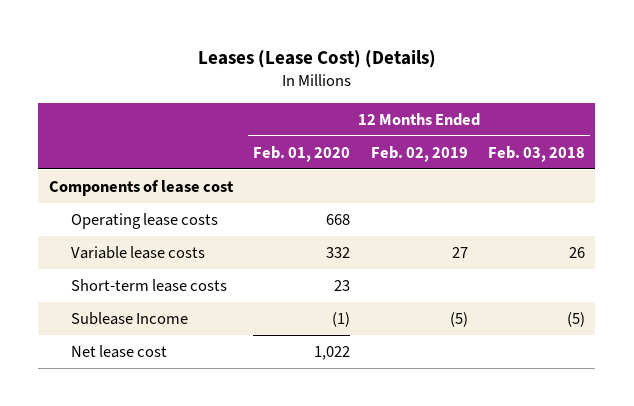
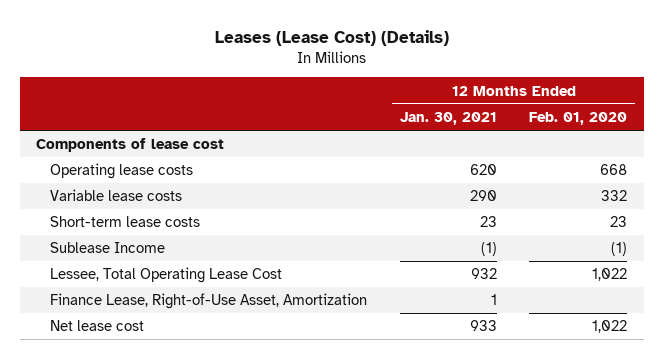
[370,145,468,162] Feb. 02, 2019 -> none
[488,145,586,162] Feb. 03, 2018 -> none
none -> [399,112,497,126] Jan. 30, 2021
none -> [50,267,283,284] Lessee, Total Operating Lease Cost
none -> [50,293,368,310] Finance Lease, Right-of-Use Asset, Amortization

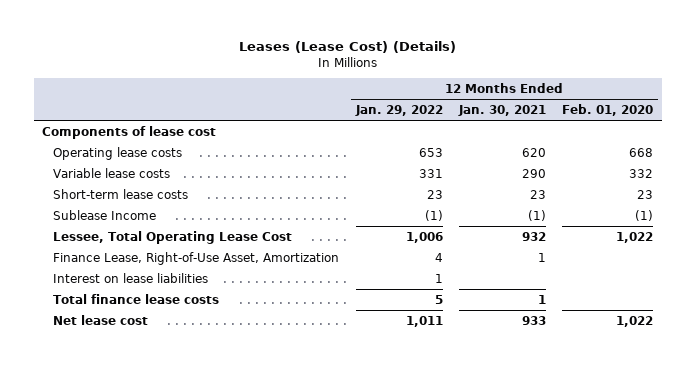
none -> [354,104,443,116] Jan. 29, 2022
none -> [53,272,209,283] Interest on lease liabilities
none -> [53,293,220,304] Total finance lease costs

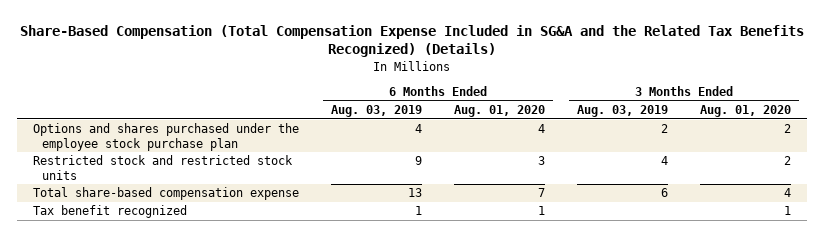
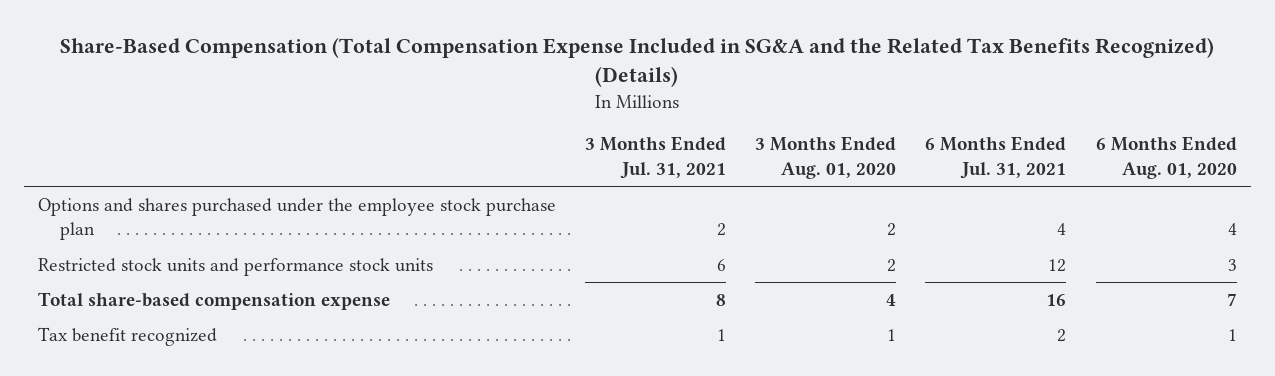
[331,105,423,118] Aug. 03, 2019 -> none
[577,105,669,118] Aug. 03, 2019 -> none
none -> [585,136,727,179] 3 Months Ended Jul. 31, 2021
none -> [925,136,1067,179] 6 Months Ended Jul. 31, 2021
[33,155,294,180] Restricted stock and restricted stock units -> [38,257,434,276] Restricted stock units and performance stock units

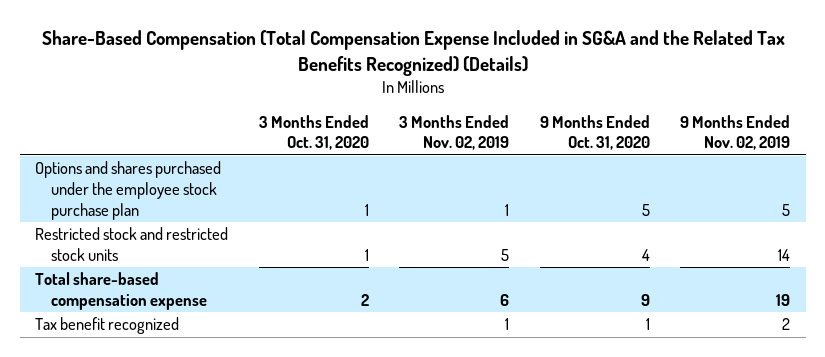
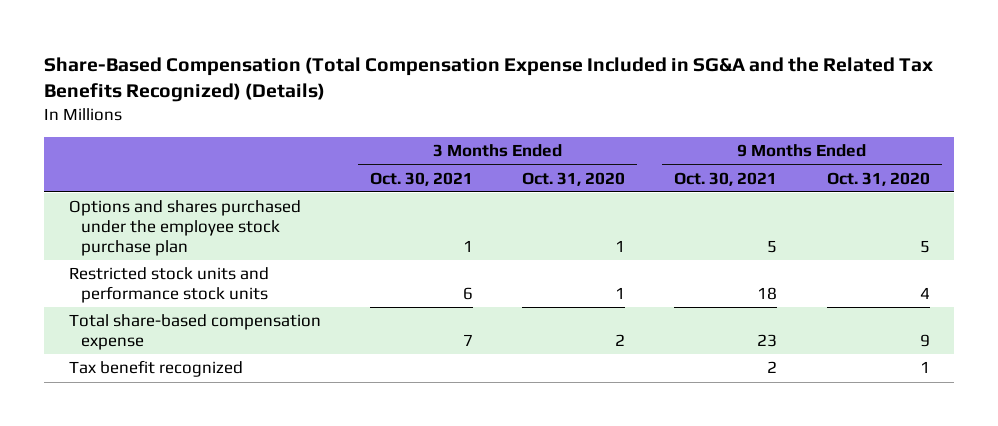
[399,114,510,151] 3 Months Ended Nov. 02, 2019 -> none
[680,114,791,151] 9 Months Ended Nov. 02, 2019 -> none
none -> [369,171,473,186] Oct. 30, 2021
none -> [674,171,778,186] Oct. 30, 2021
[35,227,229,262] Restricted stock and restricted stock units -> [68,267,269,303] Restricted stock units and performance stock units

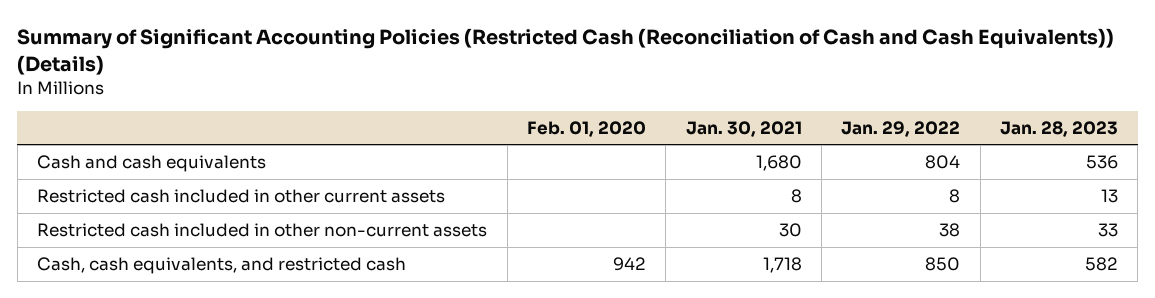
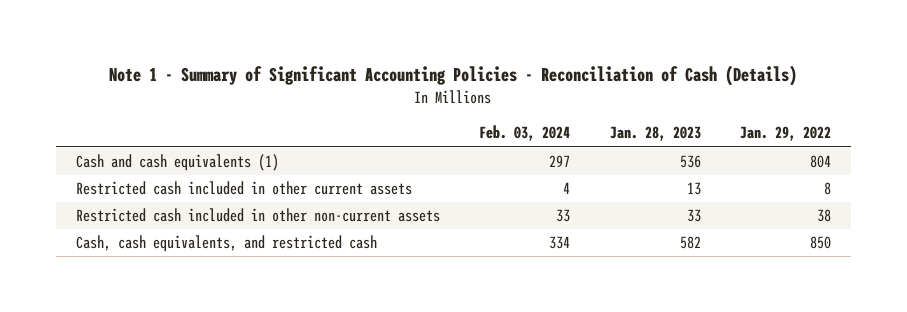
[17,27,1115,75] Summary of Significant Accounting Policies (Restricted Cash (Reconciliation of Cash and Cash Equivalents)) (Details) -> [109,64,798,86] Note 1 - Summary of Significant Accounting Policies - Reconciliation of Cash (Details)
[526,120,646,137] Feb. 01, 2020 -> none
[685,120,802,137] Jan. 30, 2021 -> none
none -> [479,125,571,142] Feb. 03, 2024
[37,155,267,173] Cash and cash equivalents -> [75,154,279,172] Cash and cash equivalents (1)

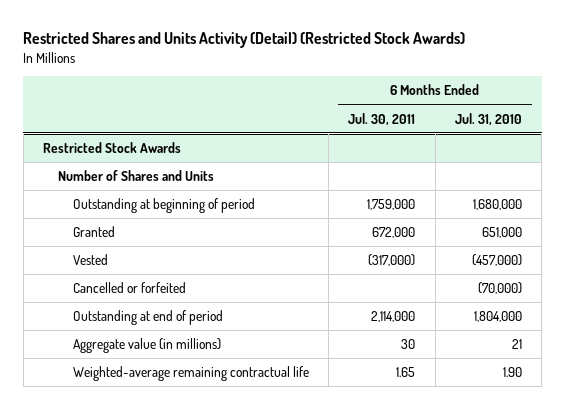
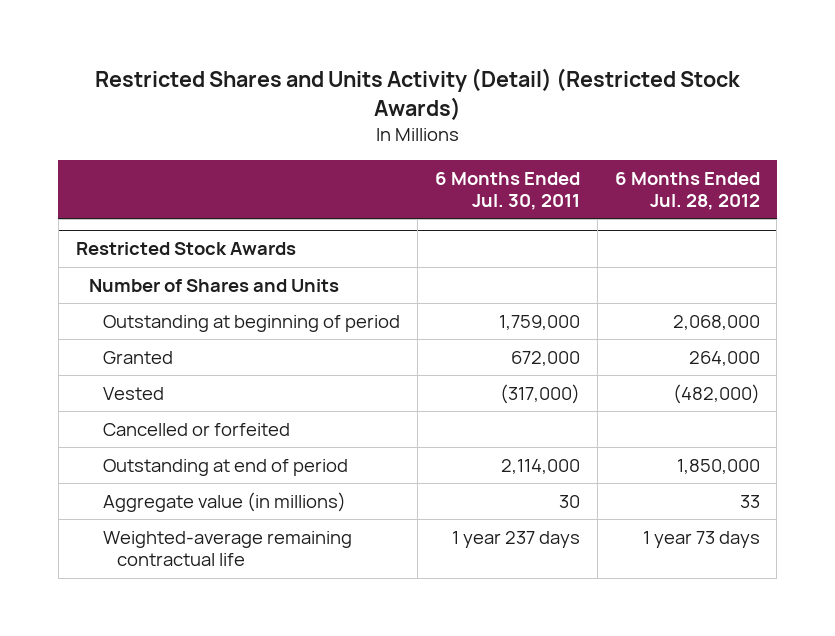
[454,112,522,126] Jul. 31, 2010 -> none
none -> [614,171,760,210] 6 Months Ended Jul. 28, 2012
[396,367,416,378] 1.65 -> [451,530,580,548] 1 year 237 days

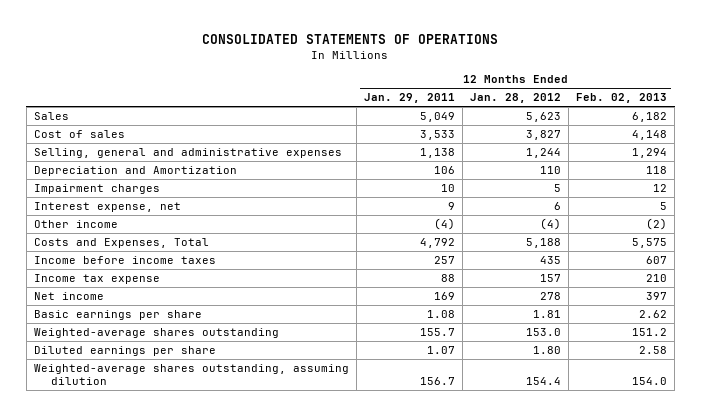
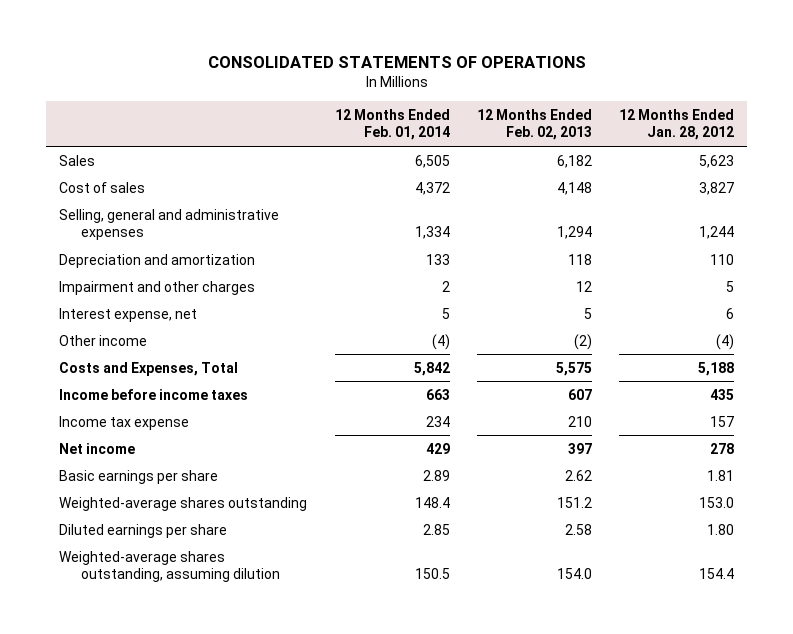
[363,93,455,104] Jan. 29, 2011 -> none
none -> [334,109,450,141] 12 Months Ended Feb. 01, 2014
[33,166,237,177] Depreciation and Amortization -> [59,253,256,268] Depreciation and amortization
[33,184,160,195] Impairment charges -> [59,280,256,295] Impairment and other charges

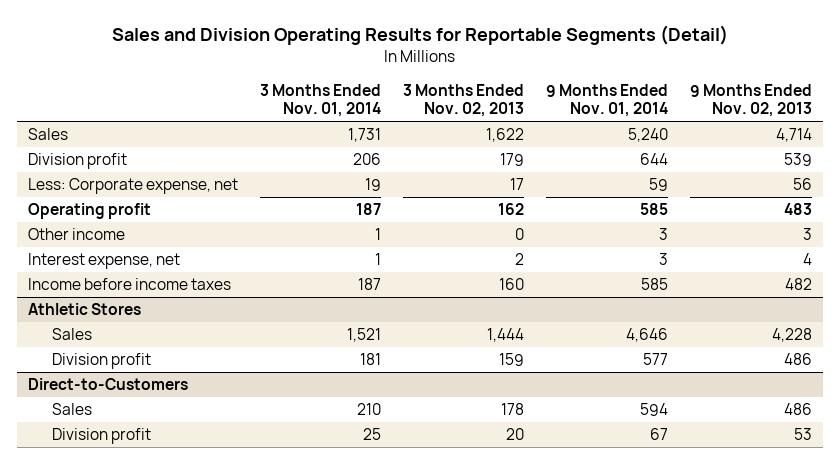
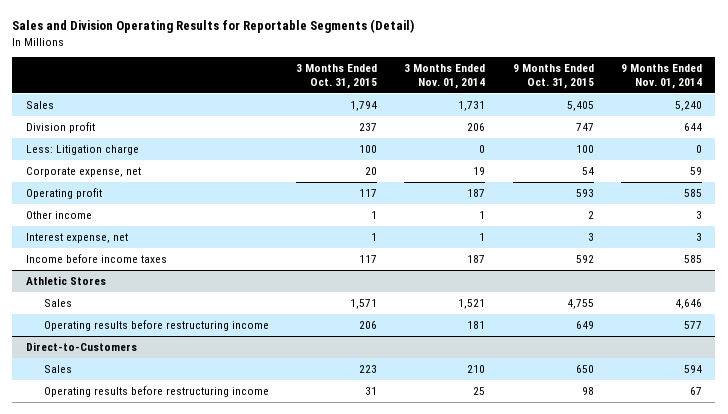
[402,84,524,118] 3 Months Ended Nov. 02, 2013 -> none
[689,84,812,118] 9 Months Ended Nov. 02, 2013 -> none
none -> [296,64,378,89] 3 Months Ended Oct. 31, 2015
none -> [512,64,594,89] 9 Months Ended Oct. 31, 2015
none -> [26,145,140,156] Less: Litigation charge
[28,178,239,195] Less: Corporate expense, net -> [26,167,142,178] Corporate expense, net
[52,353,152,370] Division profit -> [43,320,269,332] Operating results before restructuring income
[52,428,152,445] Division profit -> [43,386,269,398] Operating results before restructuring income

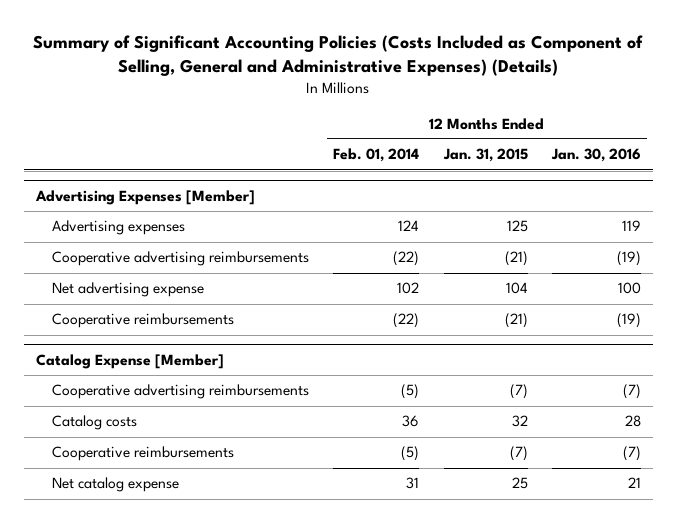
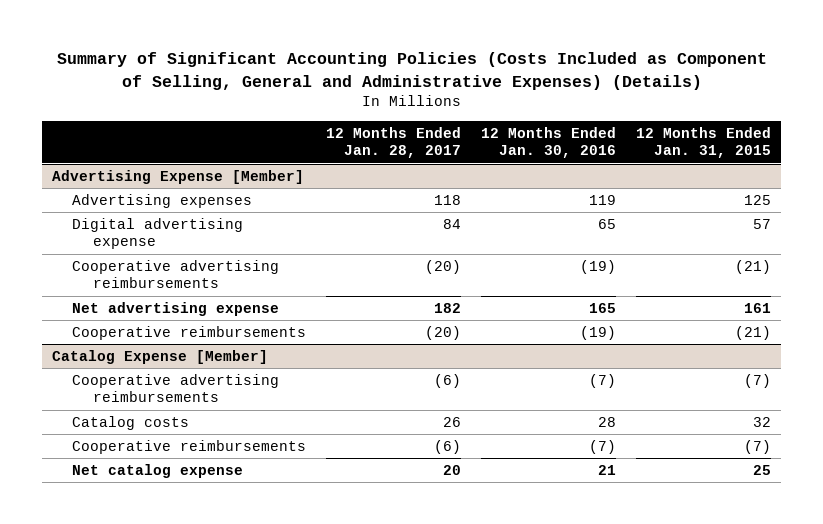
[333,148,420,163] Feb. 01, 2014 -> none
none -> [326,126,462,159] 12 Months Ended Jan. 28, 2017
[34,189,255,205] Advertising Expenses [Member] -> [52,169,305,184] Advertising Expense [Member]
none -> [72,217,244,250] Digital advertising expense
[505,282,528,295] 104 -> [744,302,772,313] 161
[618,282,642,295] 100 -> [589,302,617,313] 165

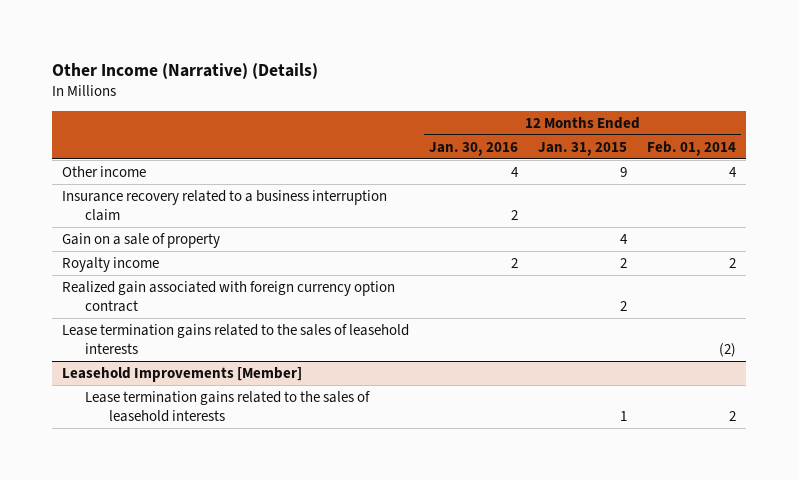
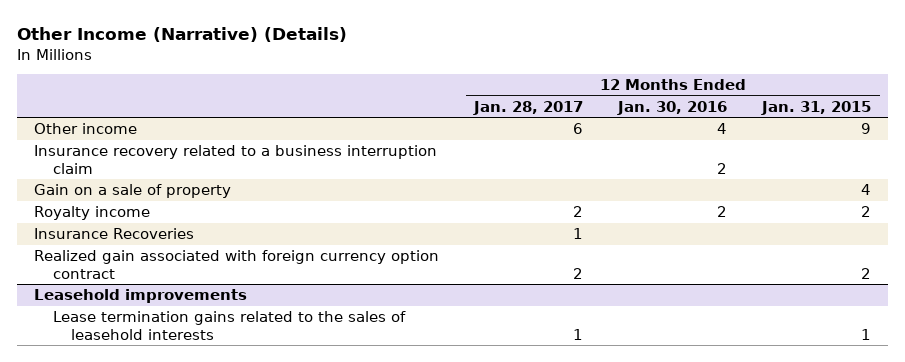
[647,140,737,156] Feb. 01, 2014 -> none
none -> [473,100,584,115] Jan. 28, 2017
none -> [34,228,195,240] Insurance Recoveries
[61,323,409,355] Lease termination gains related to the sales of leasehold interests -> none
[61,366,302,382] Leasehold Improvements [Member] -> [34,289,248,304] Leasehold improvements

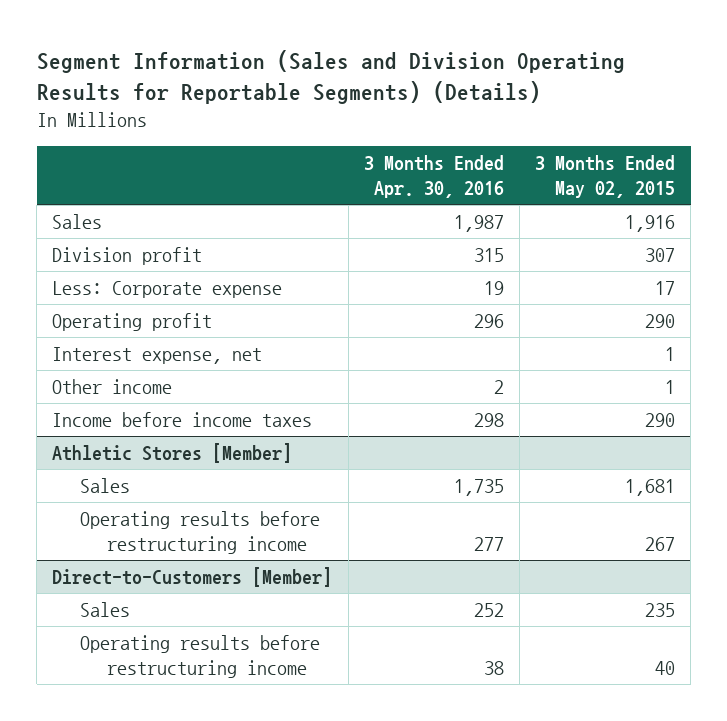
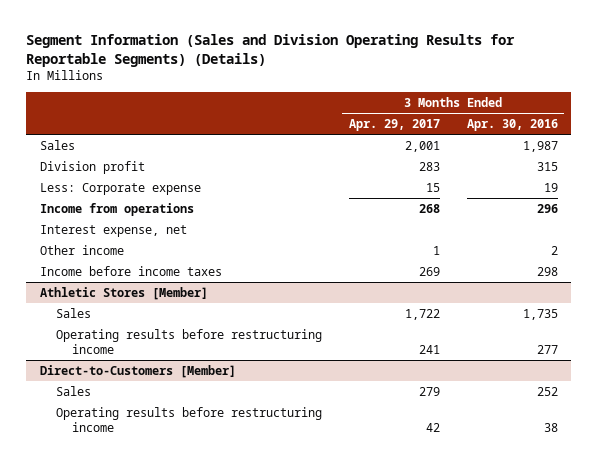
[535,155,676,199] 3 Months Ended May 02, 2015 -> none
none -> [348,119,440,132] Apr. 29, 2017
[52,312,213,331] Operating profit -> [39,202,194,216] Income from operations

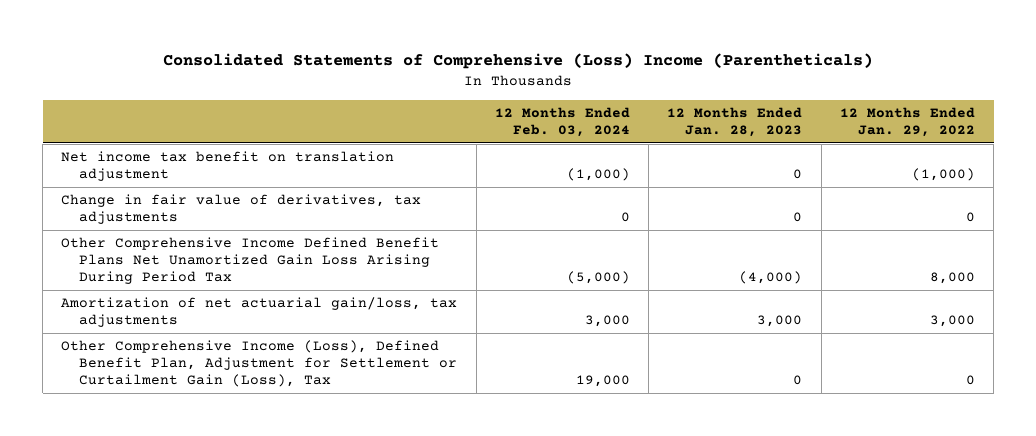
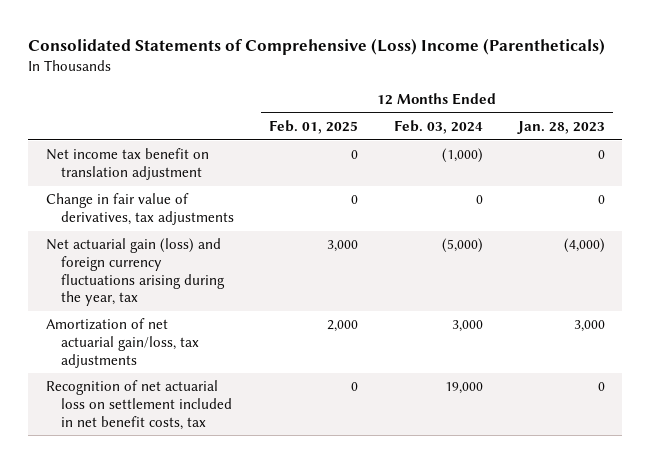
[839,106,975,137] 12 Months Ended Jan. 29, 2022 -> none
none -> [269,120,359,135] Feb. 01, 2025
[61,237,440,285] Other Comprehensive Income Defined Benefit Plans Net Unamortized Gain Loss Arising During Period Tax -> [45,238,226,307] Net actuarial gain (loss) and foreign currency fluctuations arising during the year, tax
[61,340,458,388] Other Comprehensive Income (Loss), Defined Benefit Plan, Adjustment for Settlement or Curtailment Gain (Loss), Tax -> [45,380,233,430] Recognition of net actuarial loss on settlement included in net benefit costs, tax

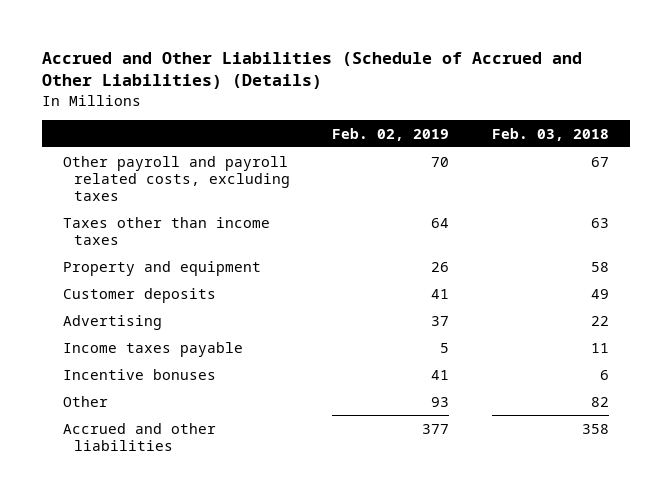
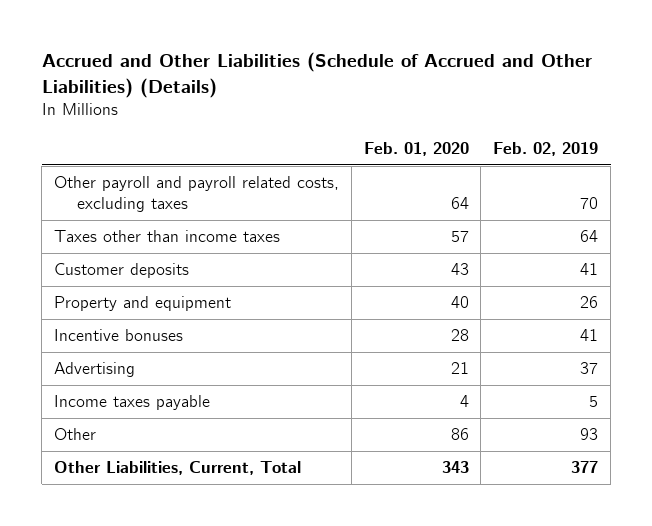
[491,127,609,141] Feb. 03, 2018 -> none
none -> [363,141,469,156] Feb. 01, 2020
[62,260,261,276] Property and equipment -> [53,296,231,312] Property and equipment
[62,368,216,380] Incentive bonuses -> [53,329,183,342] Incentive bonuses
[62,422,216,451] Accrued and other liabilities -> [53,461,301,476] Other Liabilities, Current, Total

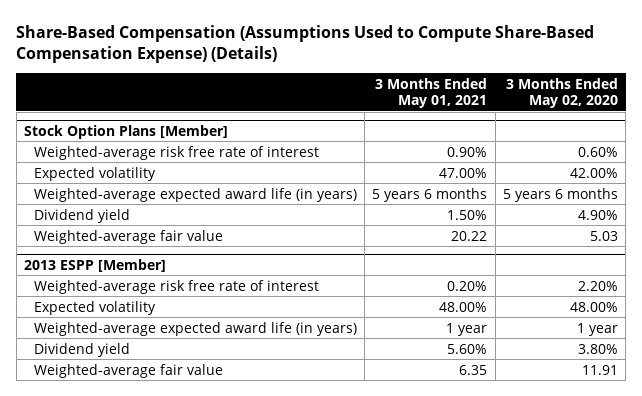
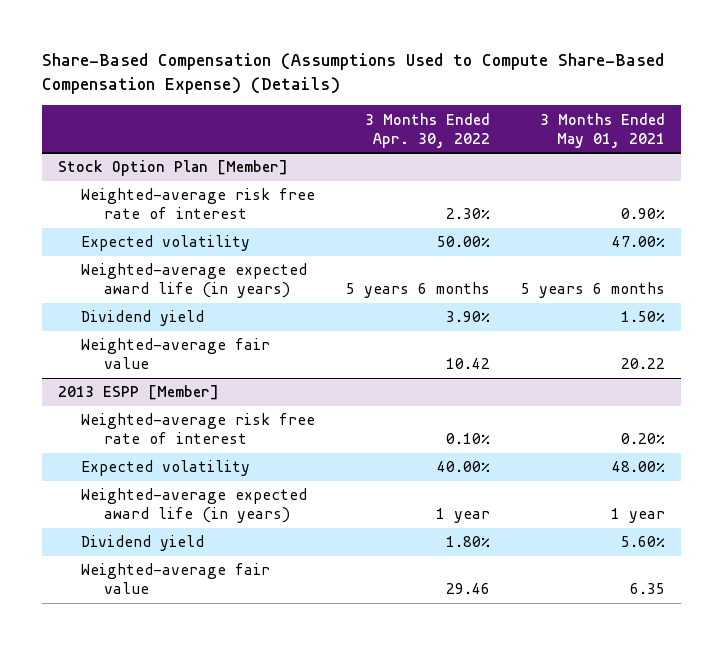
[506,77,619,109] 3 Months Ended May 02, 2020 -> none
none -> [364,112,490,148] 3 Months Ended Apr. 30, 2022
[23,124,228,139] Stock Option Plans [Member] -> [57,160,288,177] Stock Option Plan [Member]

